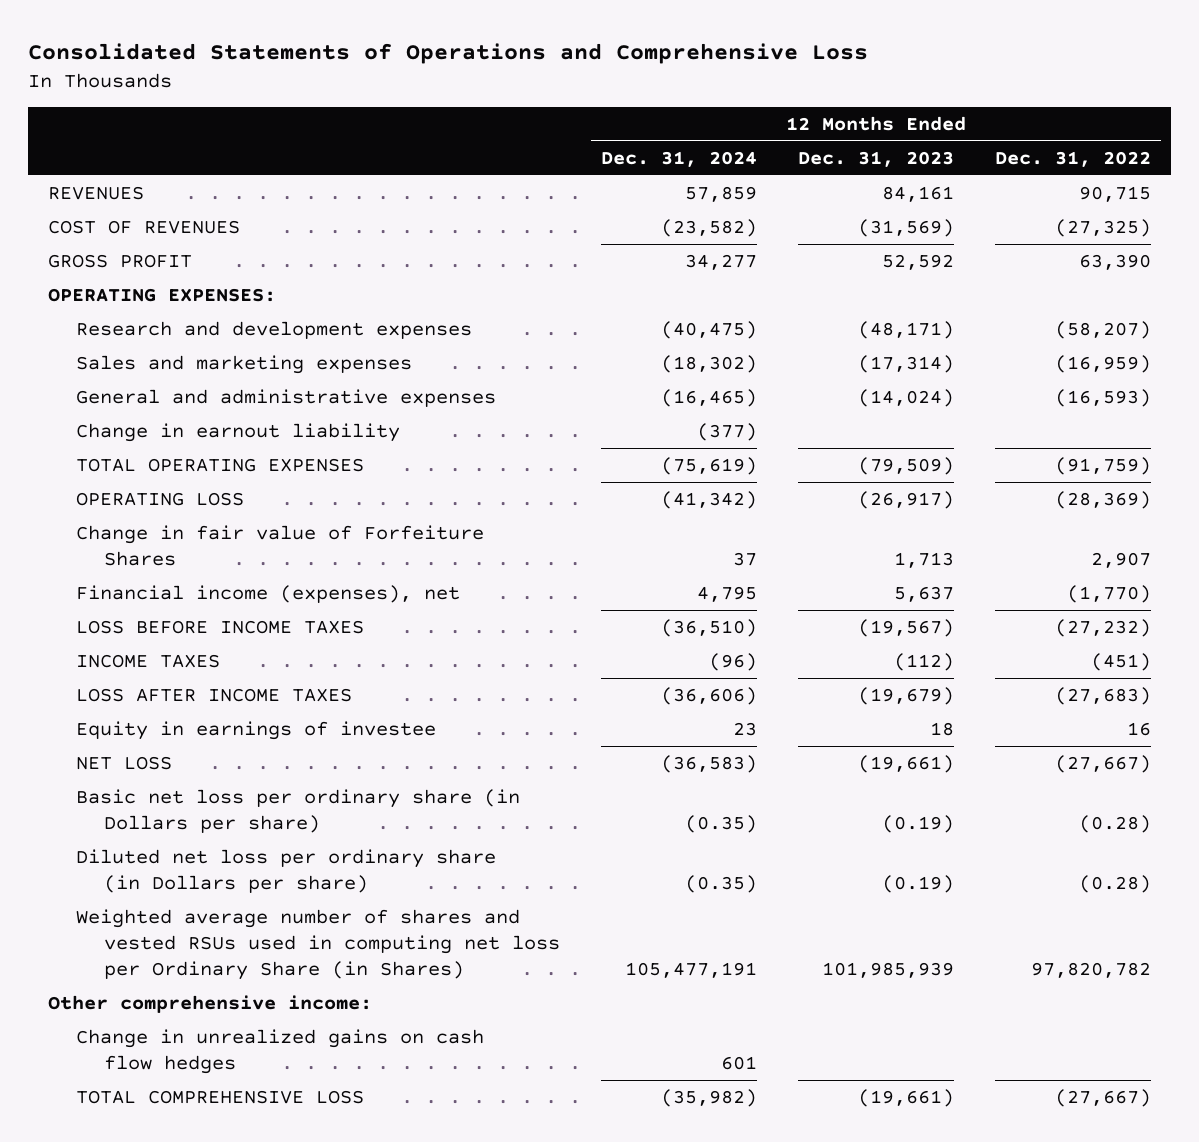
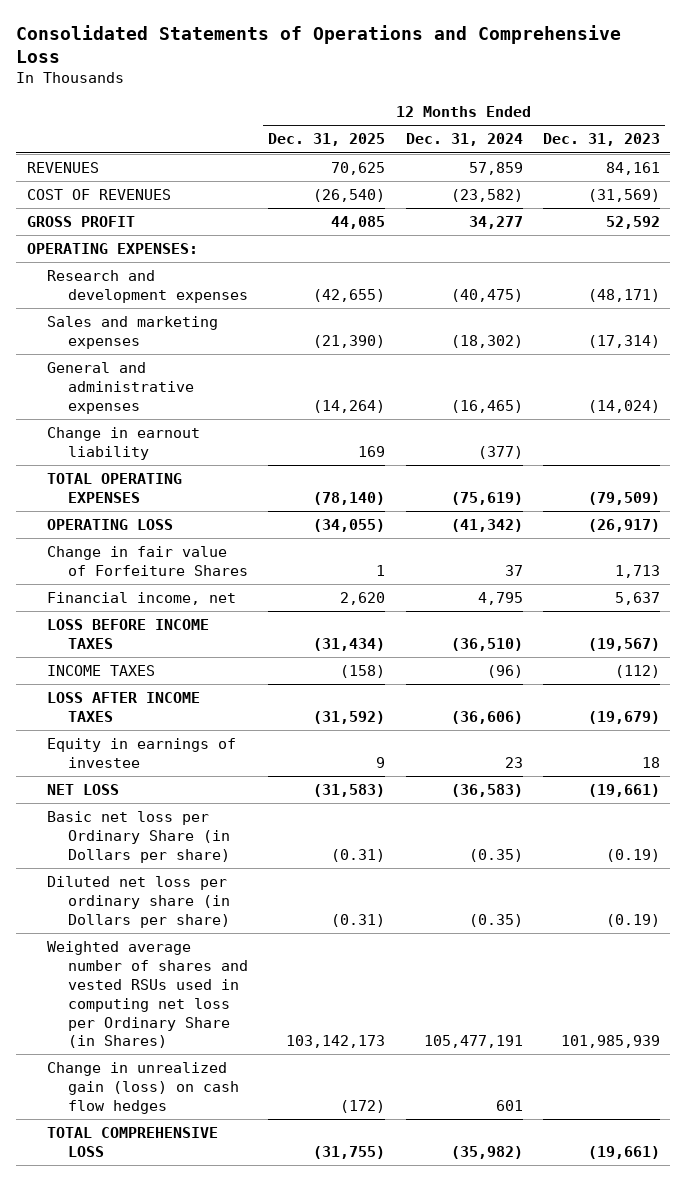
[994,150,1151,167] Dec. 31, 2022 -> none
none -> [268,133,386,147] Dec. 31, 2025
[76,584,461,603] Financial income (expenses), net -> [47,592,237,606] Financial income, net
[76,788,521,834] Basic net loss per ordinary share (in Dollars per share) -> [47,811,230,863] Basic net loss per Ordinary Share (in Dollars per share)
[48,994,373,1013] Other comprehensive income: -> none
[76,1028,485,1075] Change in unrealized gains on cash flow hedges -> [47,1062,239,1114] Change in unrealized gain (loss) on cash flow hedges

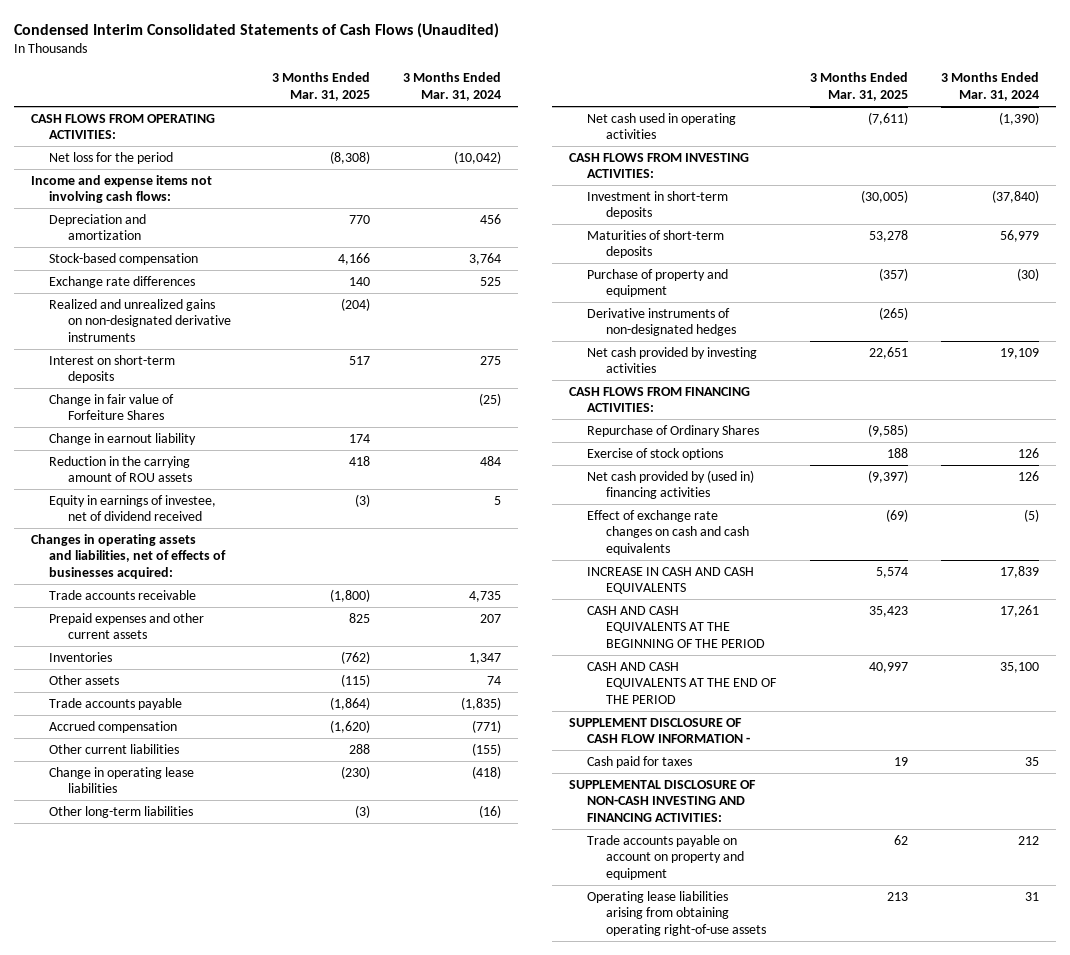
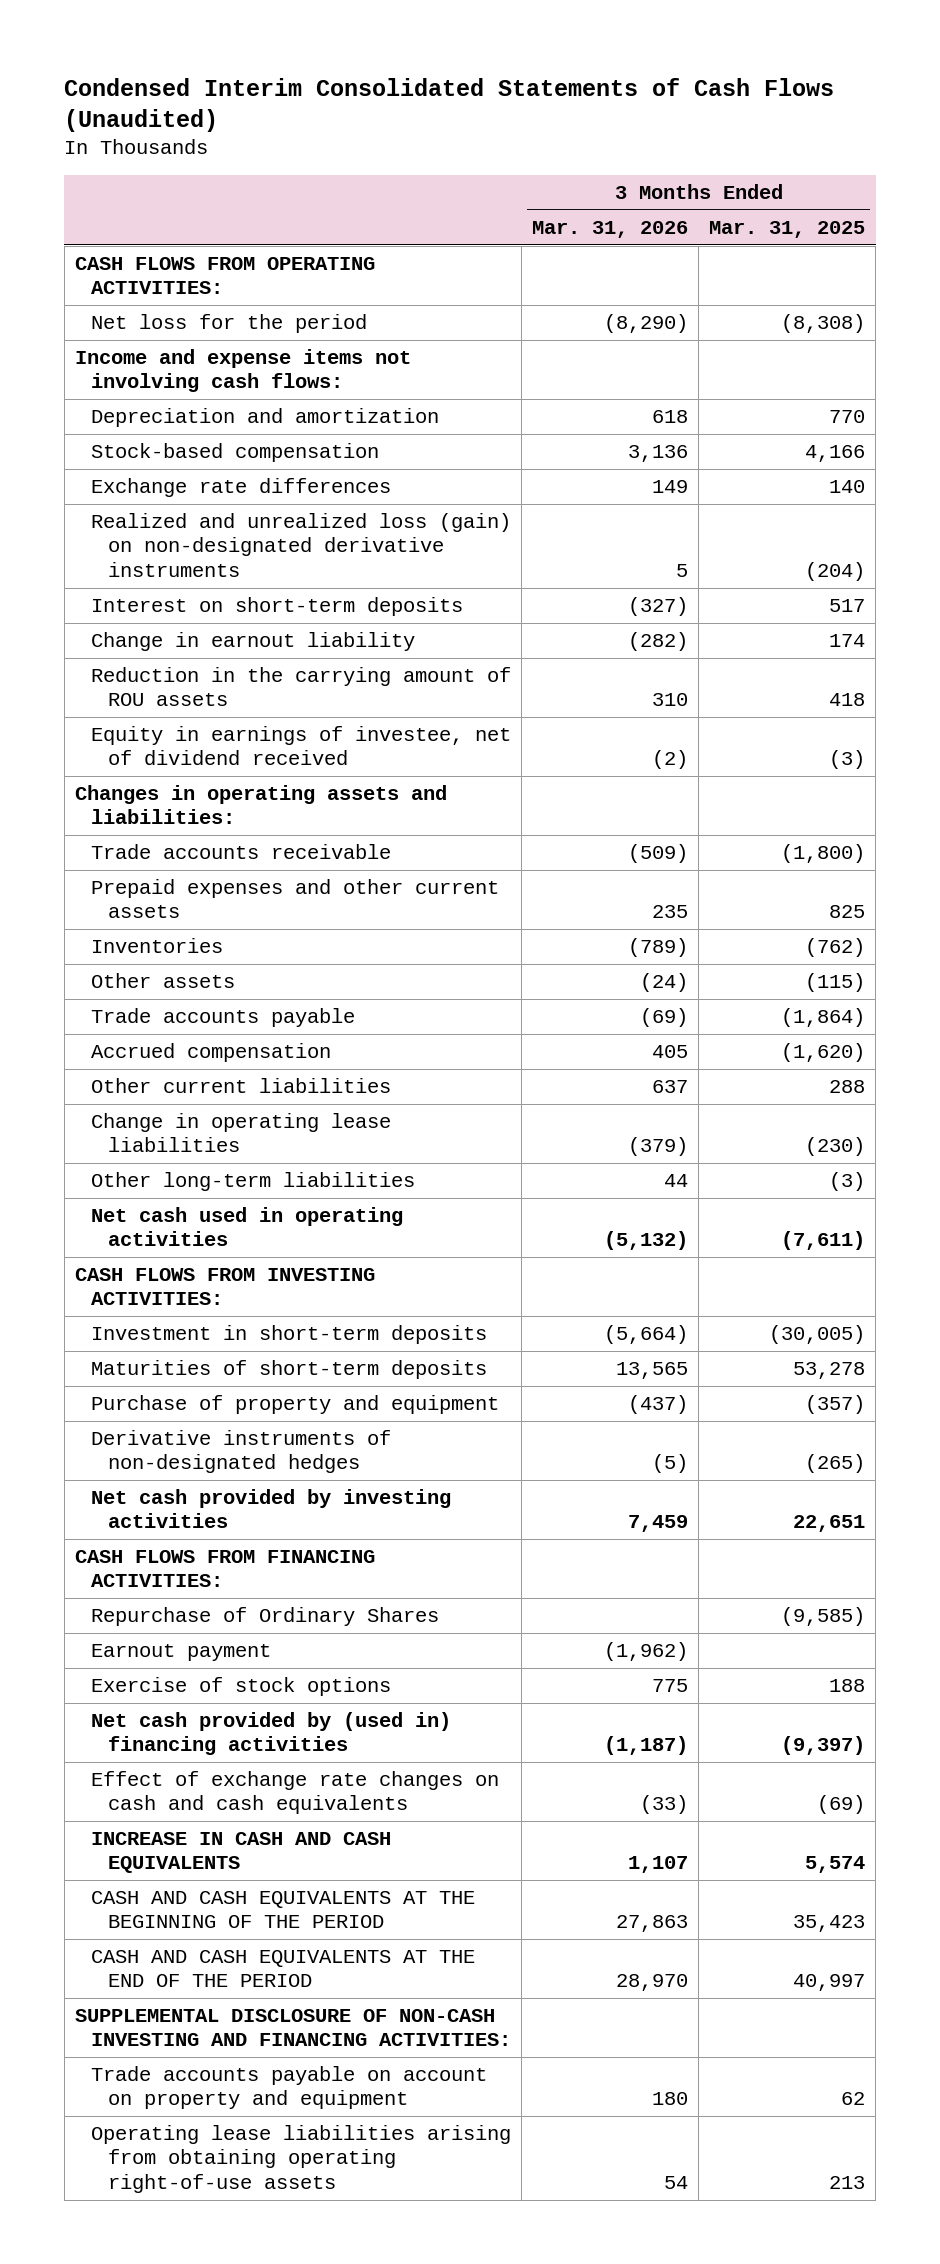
[403,72,502,102] 3 Months Ended Mar. 31, 2024 -> none
none -> [532,220,689,238] Mar. 31, 2026
[49,298,232,343] Realized and unrealized gains on non-designated derivative instruments -> [91,513,512,577] Realized and unrealized loss (gain) on non-designated derivative instruments
[49,393,175,421] Change in fair value of Forfeiture Shares -> none
[30,533,227,580] Changes in operating assets and liabilities, net of effects of businesses acquired: -> [74,785,447,825] Changes in operating assets and liabilities:
none -> [91,1644,272,1662] Earnout payment
[568,717,751,744] SUPPLEMENT DISCLOSURE OF CASH FLOW INFORMATION - -> none
[587,755,693,768] Cash paid for taxes -> none

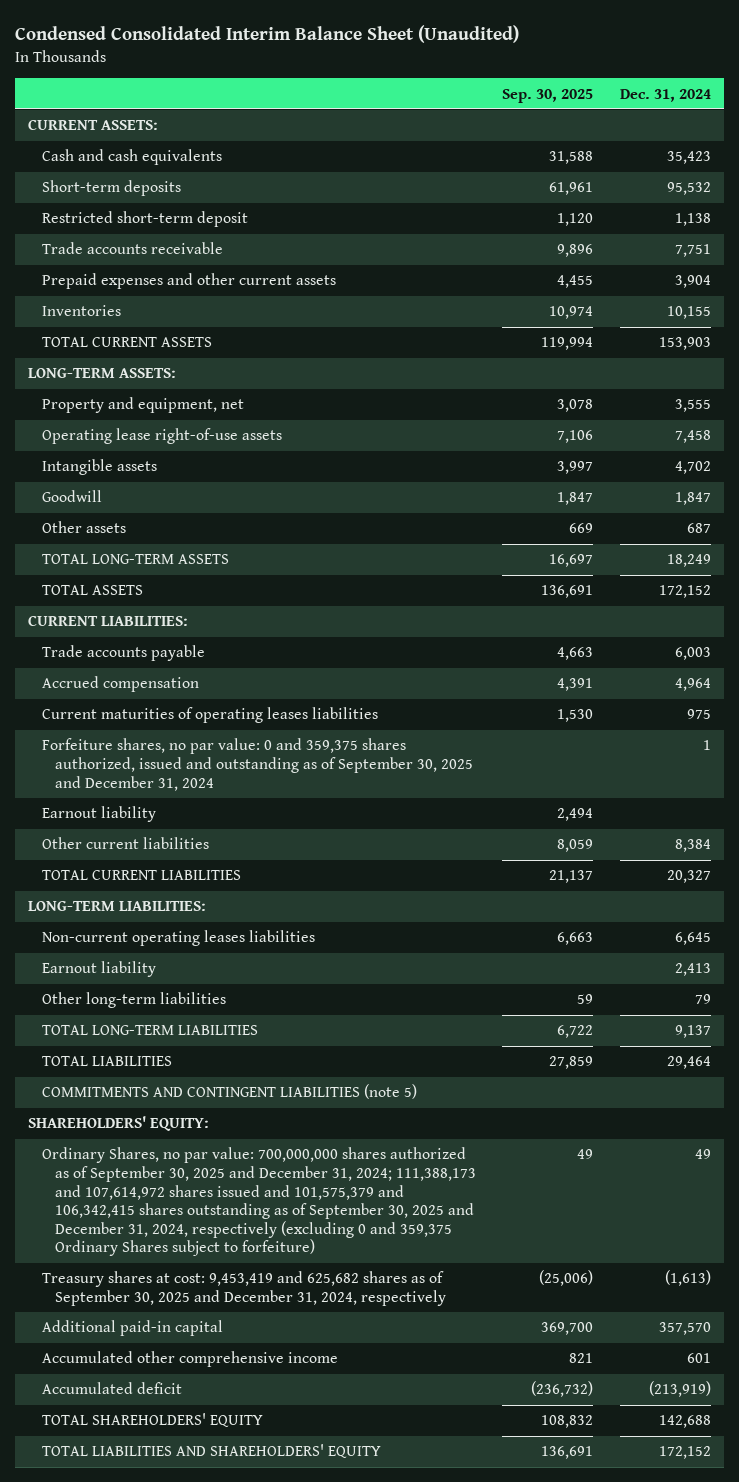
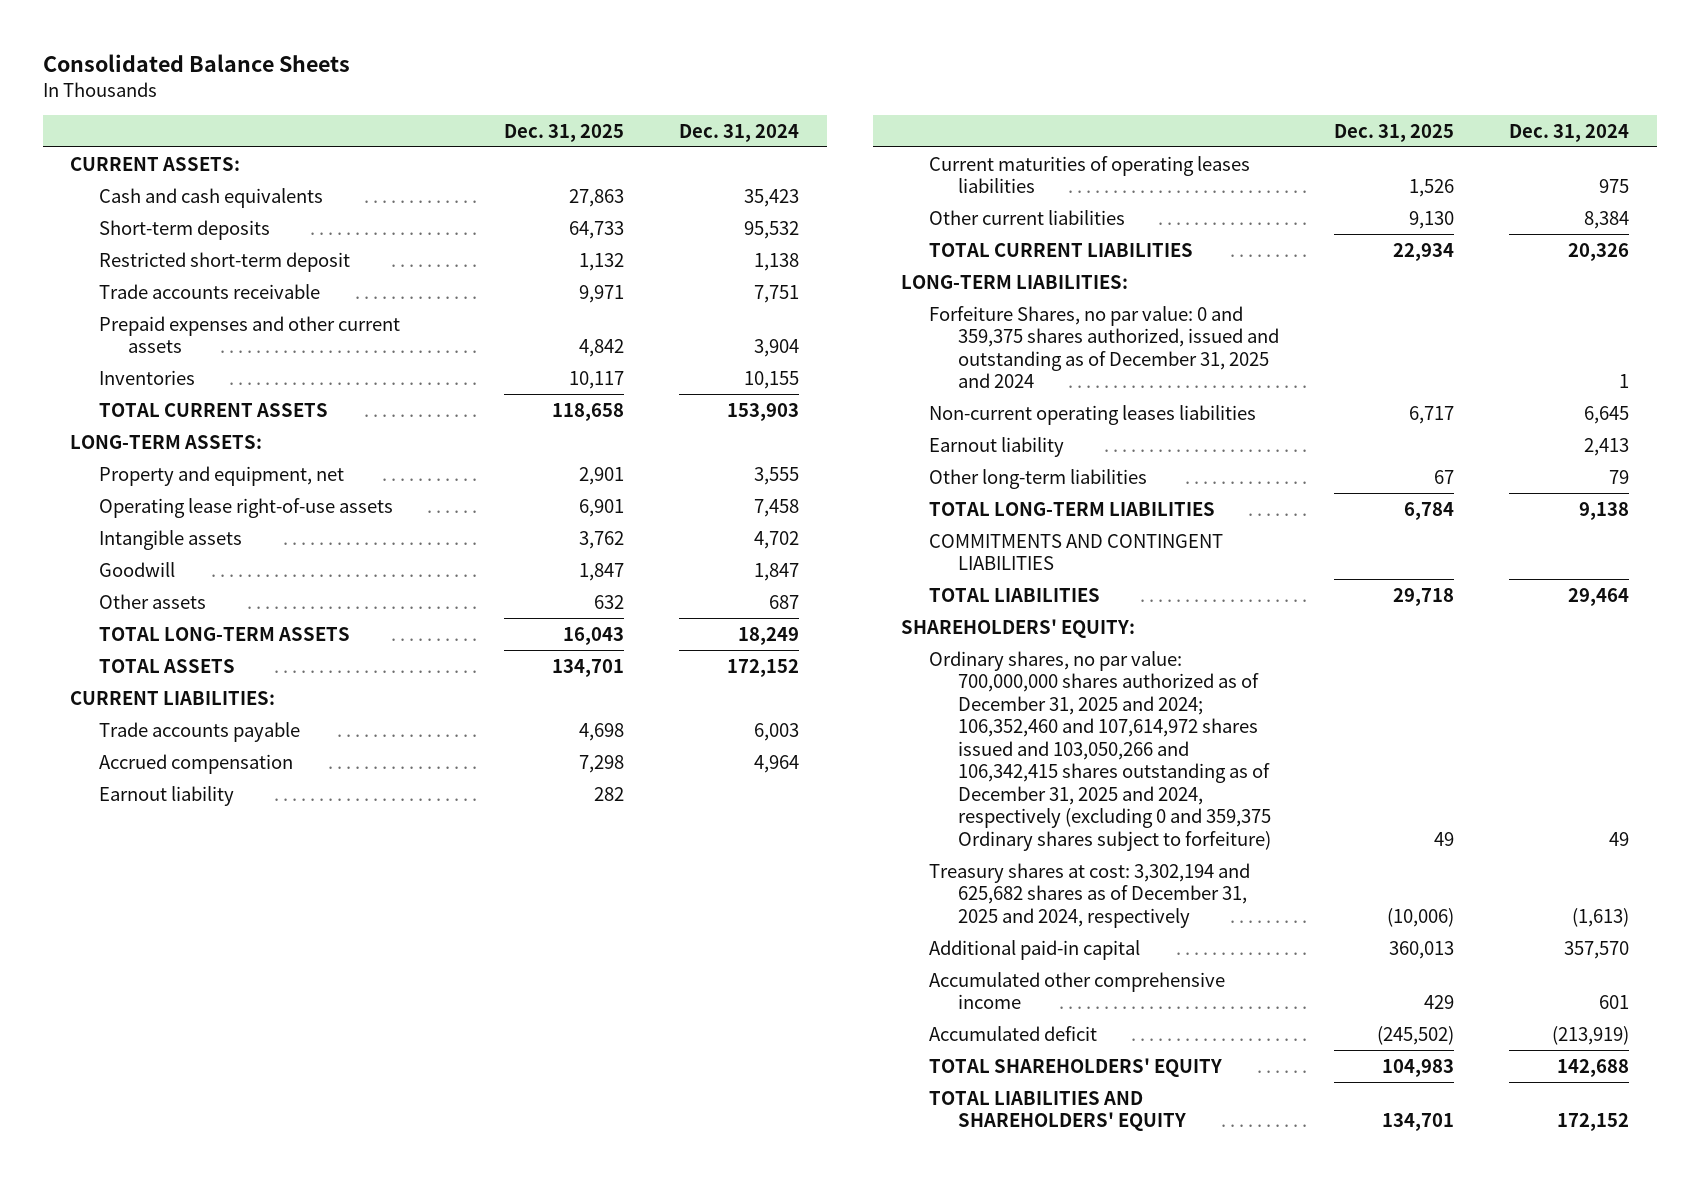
[15,25,520,44] Condensed Consolidated Interim Balance Sheet (Unaudited) -> [42,53,350,72] Consolidated Balance Sheets
[502,88,594,103] Sep. 30, 2025 -> none
none -> [504,123,625,142] Dec. 31, 2025
[41,738,473,791] Forfeiture shares, no par value: 0 and 359,375 shares authorized, issued and outstanding as of September 30, 2025 and December 31, 2024 -> none
[41,707,378,724] Current maturities of operating leases liabilities -> [929,155,1251,194] Current maturities of operating leases liabilities
[666,870,711,884] 20,327 -> [1568,242,1630,261] 20,326
none -> [929,305,1280,389] Forfeiture Shares, no par value: 0 and 359,375 shares authorized, issued and outstanding as of December 31, 2025 and 2024
[674,1025,711,1039] 9,137 -> [1579,501,1630,520] 9,138
none -> [929,533,1224,571] COMMITMENTS AND CONTINGENT LIABILITIES
[41,1084,417,1100] COMMITMENTS AND CONTINGENT LIABILITIES (note 5) -> none
[41,1147,476,1257] Ordinary Shares, no par value: 700,000,000 shares authorized as of September 30, 2025 and December 31, 2024; 111,388,173 and 107,614,972 shares issued and 101,575,379 and 106,342,415 shares outstanding as of September 30, 2025 and December 31, 2024, respectively (excluding 0 and 359,375 Ordinary Shares subject to forfeiture) -> [929,650,1272,851] Ordinary shares, no par value: 700,000,000 shares authorized as of December 31, 2025 and 2024; 106,352,460 and 107,614,972 shares issued and 103,050,266 and 106,342,415 shares outstanding as of December 31, 2025 and 2024, respectively (excluding 0 and 359,375 Ordinary shares subject to forfeiture)
[41,1271,446,1307] Treasury shares at cost: 9,453,419 and 625,682 shares as of September 30, 2025 and December 31, 2024, respectively -> [929,862,1251,928] Treasury shares at cost: 3,302,194 and 625,682 shares as of December 31, 2025 and 2024, respectively

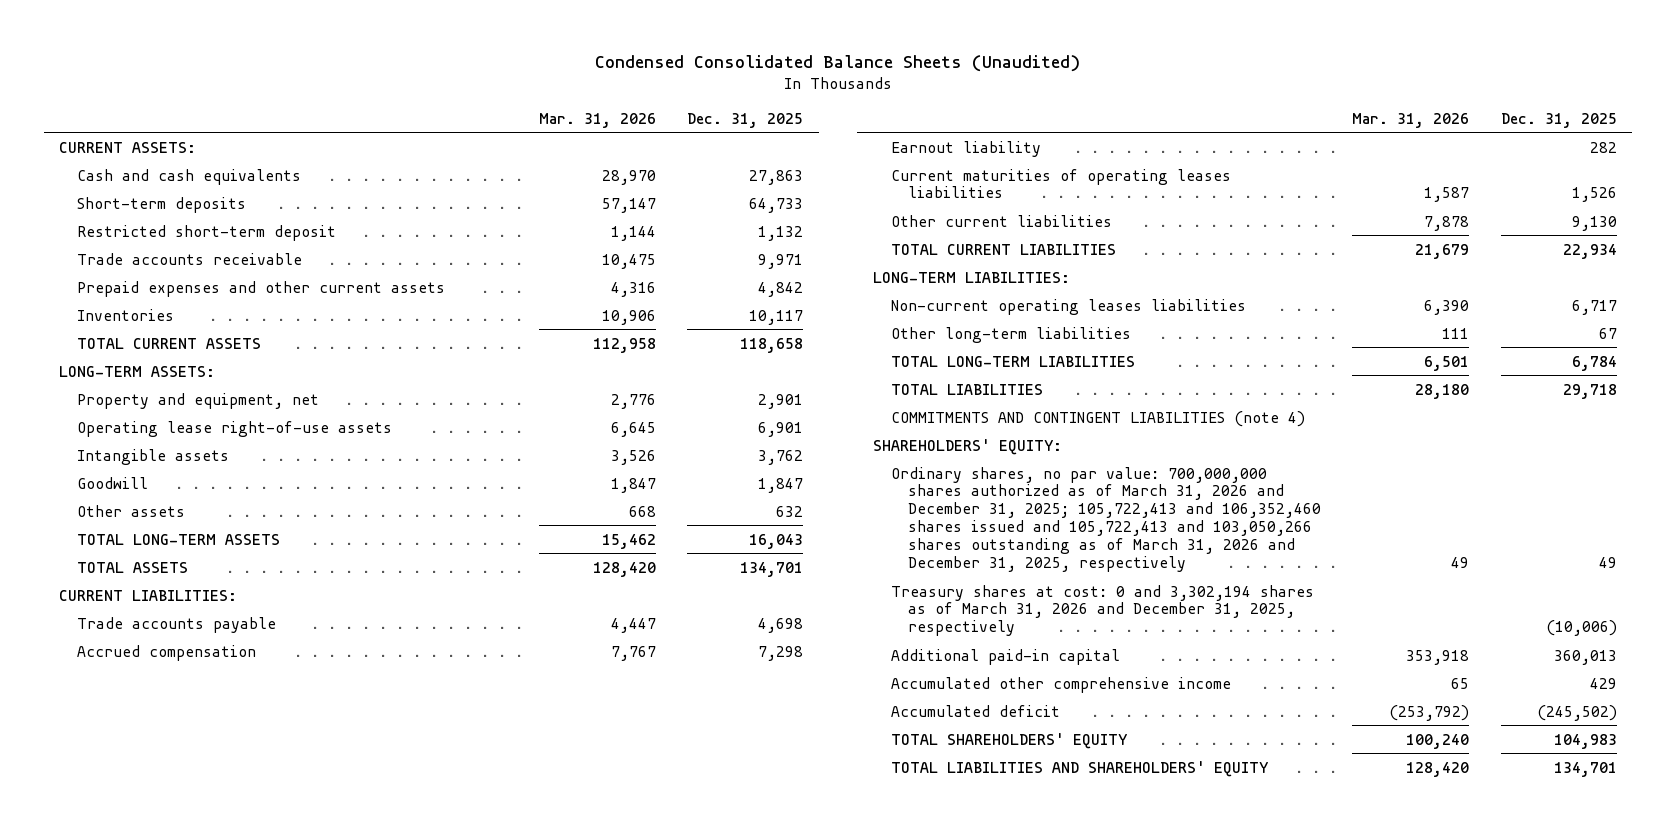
[42,53,350,72] Consolidated Balance Sheets -> [594,54,1080,72] Condensed Consolidated Balance Sheets (Unaudited)
[679,123,800,142] Dec. 31, 2024 -> none
none -> [538,112,656,128] Mar. 31, 2026
[929,305,1280,389] Forfeiture Shares, no par value: 0 and 359,375 shares authorized, issued and outstanding as of December 31, 2025 and 2024 -> none
[929,436,1065,457] Earnout liability -> none
[929,533,1224,571] COMMITMENTS AND CONTINGENT LIABILITIES -> none
none -> [890,410,1305,427] COMMITMENTS AND CONTINGENT LIABILITIES (note 4)
[929,650,1272,851] Ordinary shares, no par value: 700,000,000 shares authorized as of December 31, 2025 and 2024; 106,352,460 and 107,614,972 shares issued and 103,050,266 and 106,342,415 shares outstanding as of December 31, 2025 and 2024, respectively (excluding 0 and 359,375 Ordinary shares subject to forfeiture) -> [890,466,1322,572] Ordinary shares, no par value: 700,000,000 shares authorized as of March 31, 2026 and December 31, 2025; 105,722,413 and 106,352,460 shares issued and 105,722,413 and 103,050,266 shares outstanding as of March 31, 2026 and December 31, 2025, respectively
[929,862,1251,928] Treasury shares at cost: 3,302,194 and 625,682 shares as of December 31, 2025 and 2024, respectively -> [890,584,1314,637] Treasury shares at cost: 0 and 3,302,194 shares as of March 31, 2026 and December 31, 2025, respectively

